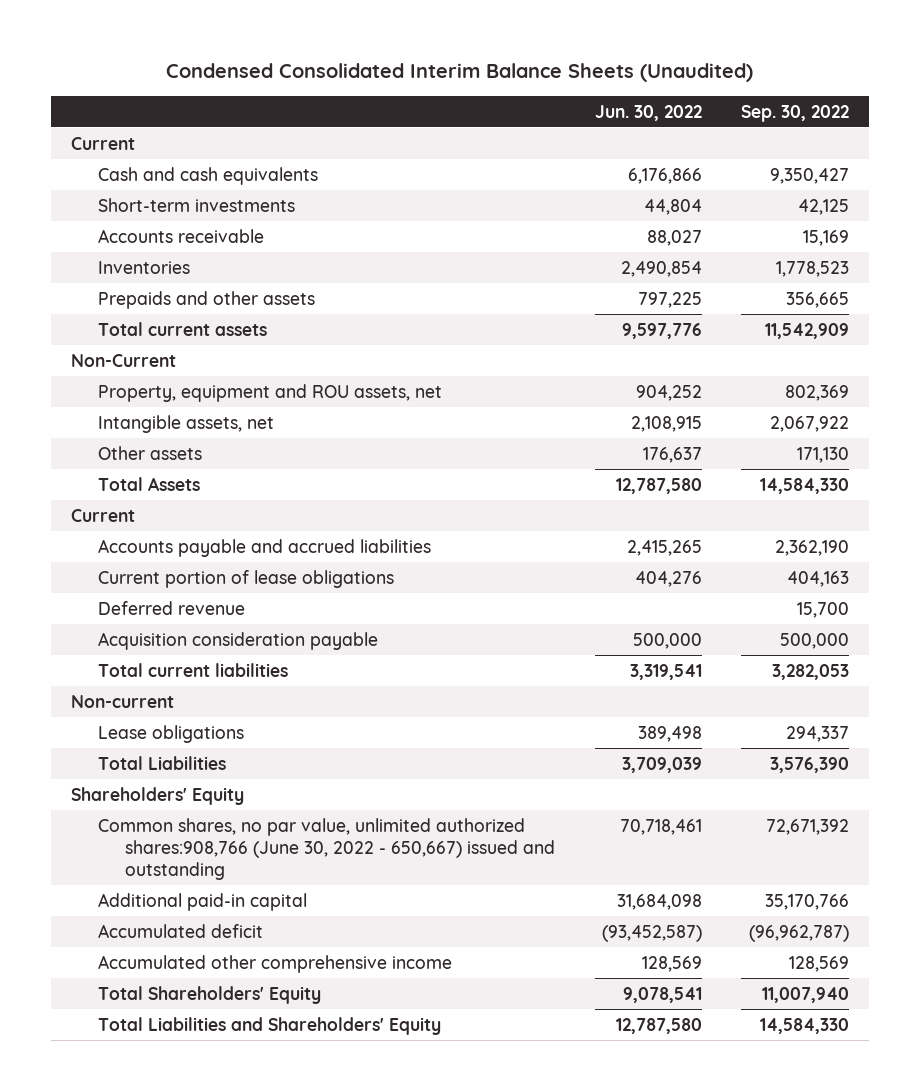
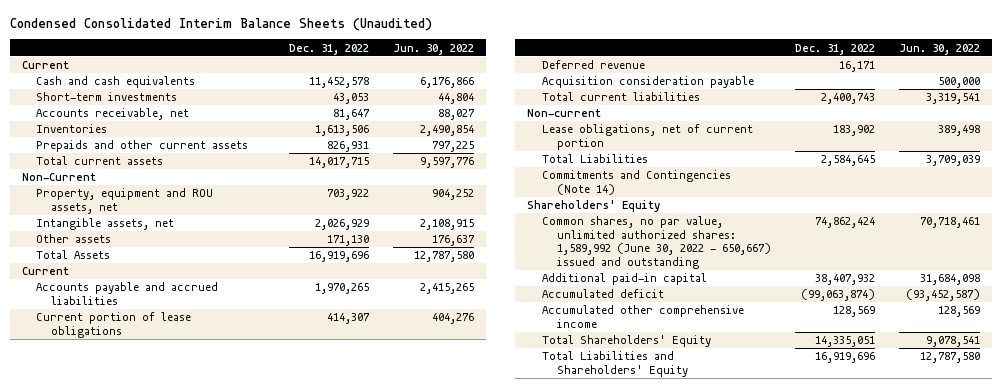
[740,104,849,122] Sep. 30, 2022 -> none
none -> [289,43,370,55] Dec. 31, 2022
[98,228,265,243] Accounts receivable -> [36,108,190,121] Accounts receivable, net
[98,290,316,309] Prepaids and other assets -> [36,140,249,153] Prepaids and other current assets
[98,724,245,743] Lease obligations -> [541,124,753,150] Lease obligations, net of current portion
none -> [541,170,731,195] Commitments and Contingencies (Note 14)
[98,817,556,880] Common shares, no par value, unlimited authorized shares:908,766 (June 30, 2022 - 650,667) issued and outstanding -> [541,216,771,269] Common shares, no par value, unlimited authorized shares: 1,589,992 (June 30, 2022 - 650,667) issued and outstanding

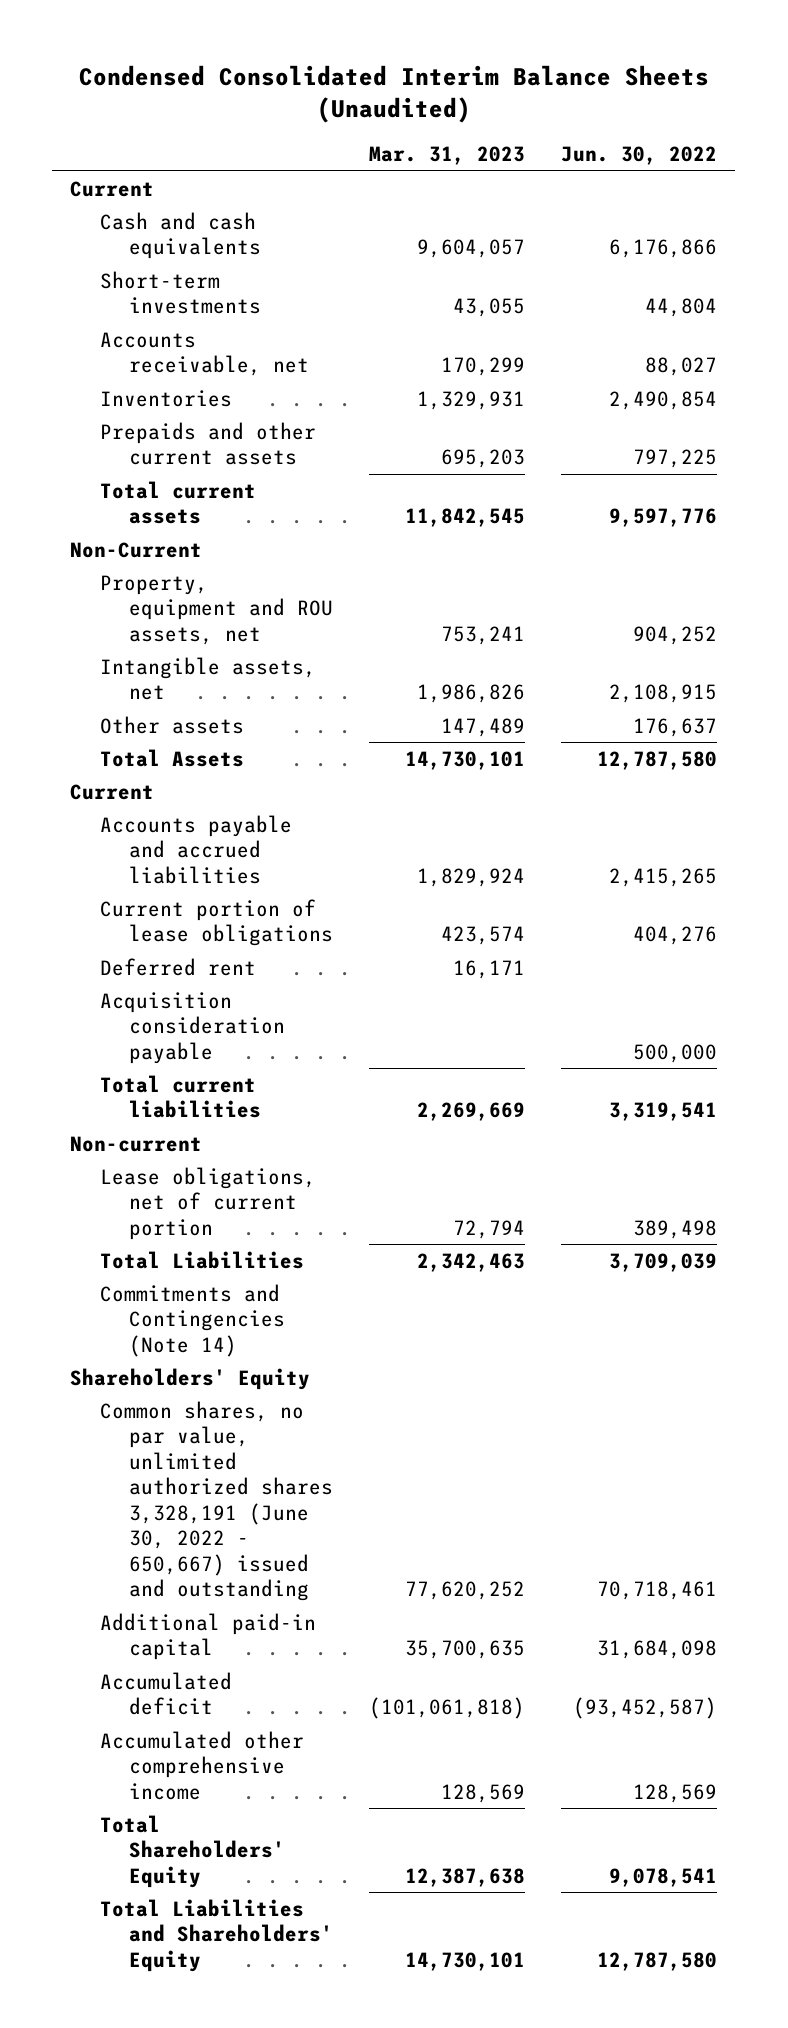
[289,43,370,55] Dec. 31, 2022 -> none
none -> [369,146,526,166] Mar. 31, 2023
[541,60,645,70] Deferred revenue -> [99,957,256,976] Deferred rent
[541,216,771,269] Common shares, no par value, unlimited authorized shares: 1,589,992 (June 30, 2022 - 650,667) issued and outstanding -> [99,1400,334,1602] Common shares, no par value, unlimited authorized shares 3,328,191 (June 30, 2022 - 650,667) issued and outstanding

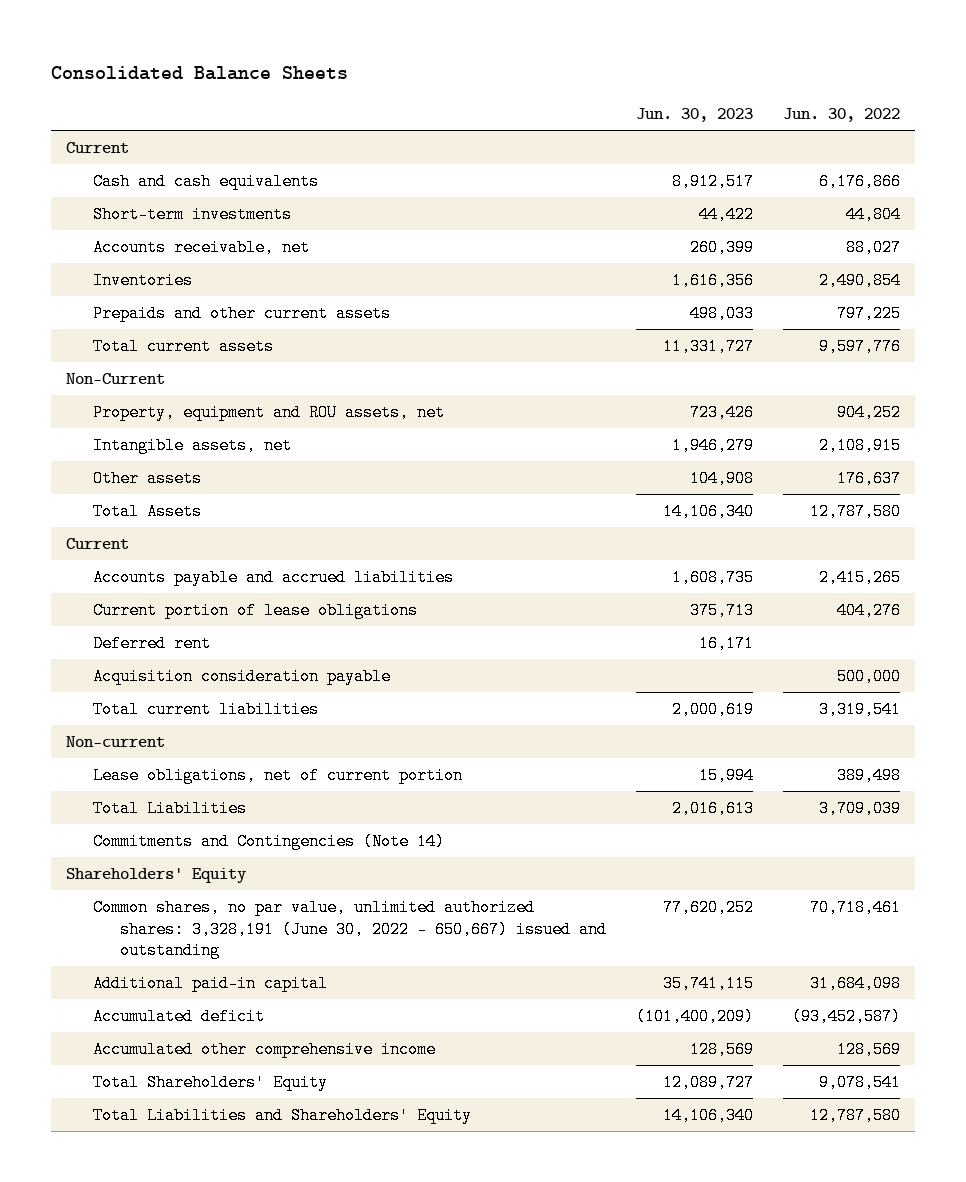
[78,64,709,123] Condensed Consolidated Interim Balance Sheets (Unaudited) -> [50,65,348,80] Consolidated Balance Sheets
[369,146,526,166] Mar. 31, 2023 -> none
none -> [635,107,753,122] Jun. 30, 2023
[99,1400,334,1602] Common shares, no par value, unlimited authorized shares 3,328,191 (June 30, 2022 - 650,667) issued and outstanding -> [93,899,608,960] Common shares, no par value, unlimited authorized shares: 3,328,191 (June 30, 2022 - 650,667) issued and outstanding

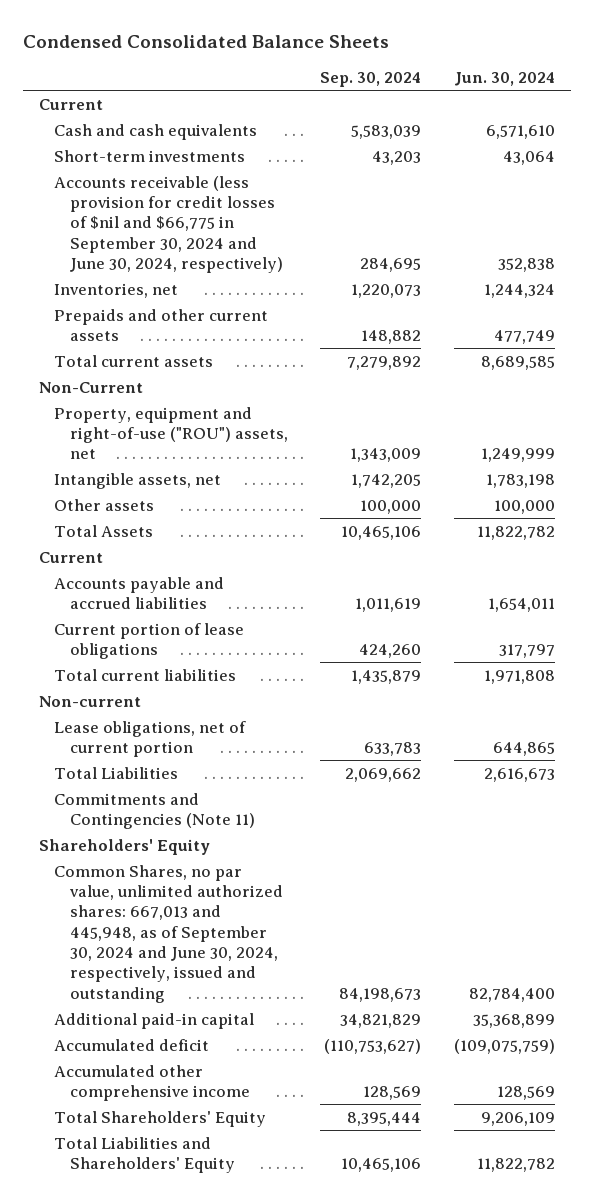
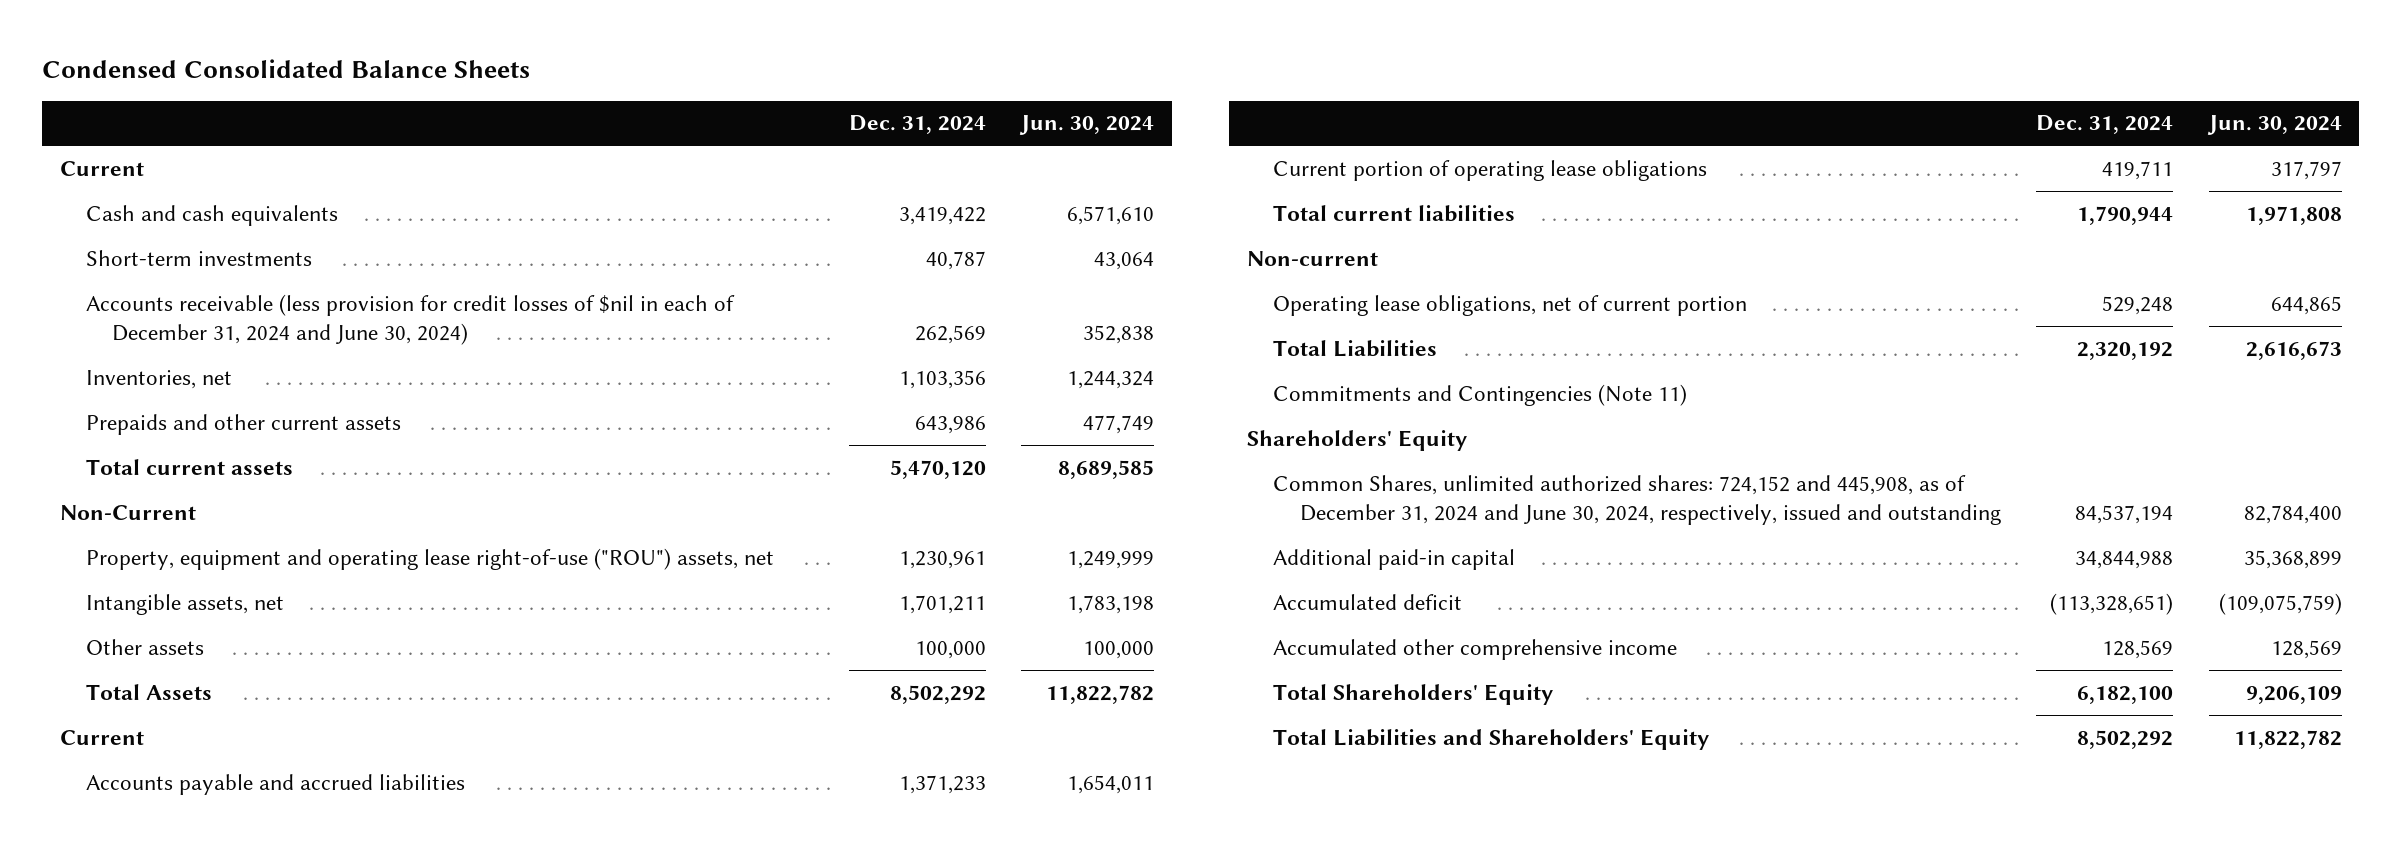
[320,72,422,88] Sep. 30, 2024 -> none
none -> [848,115,986,135] Dec. 31, 2024
[54,175,283,273] Accounts receivable (less provision for credit losses of $nil and $66,775 in September 30, 2024 and June 30, 2024, respectively) -> [86,293,736,346] Accounts receivable (less provision for credit losses of $nil in each of December 31, 2024 and June 30, 2024)
[54,406,288,460] Property, equipment and right-of-use ("ROU") assets, net -> [86,547,775,570] Property, equipment and operating lease right-of-use ("ROU") assets, net
[54,622,245,659] Current portion of lease obligations -> [1273,159,1708,181] Current portion of operating lease obligations
[54,720,247,757] Lease obligations, net of current portion -> [1273,294,1748,316] Operating lease obligations, net of current portion
[54,864,283,1003] Common Shares, no par value, unlimited authorized shares: 667,013 and 445,948, as of September 30, 2024 and June 30, 2024, respectively, issued and outstanding -> [1273,474,2001,526] Common Shares, unlimited authorized shares: 724,152 and 445,908, as of December 31, 2024 and June 30, 2024, respectively, issued and outstanding

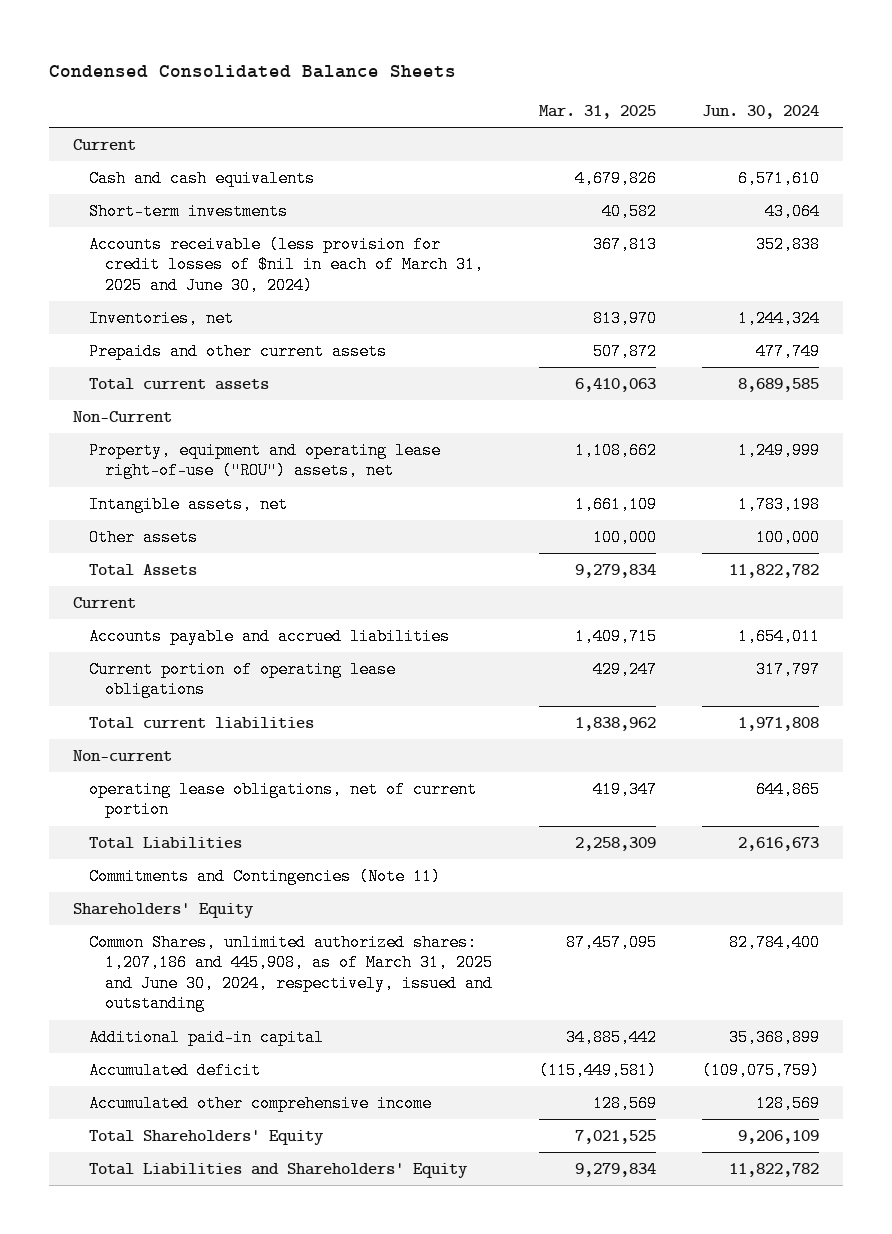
[848,115,986,135] Dec. 31, 2024 -> none
none -> [538,104,656,119] Mar. 31, 2025
[86,293,736,346] Accounts receivable (less provision for credit losses of $nil in each of December 31, 2024 and June 30, 2024) -> [88,235,484,294] Accounts receivable (less provision for credit losses of $nil in each of March 31, 2025 and June 30, 2024)
[1273,294,1748,316] Operating lease obligations, net of current portion -> [88,780,477,819] operating lease obligations, net of current portion
[1273,474,2001,526] Common Shares, unlimited authorized shares: 724,152 and 445,908, as of December 31, 2024 and June 30, 2024, respectively, issued and outstanding -> [88,933,493,1013] Common Shares, unlimited authorized shares: 1,207,186 and 445,908, as of March 31, 2025 and June 30, 2024, respectively, issued and outstanding

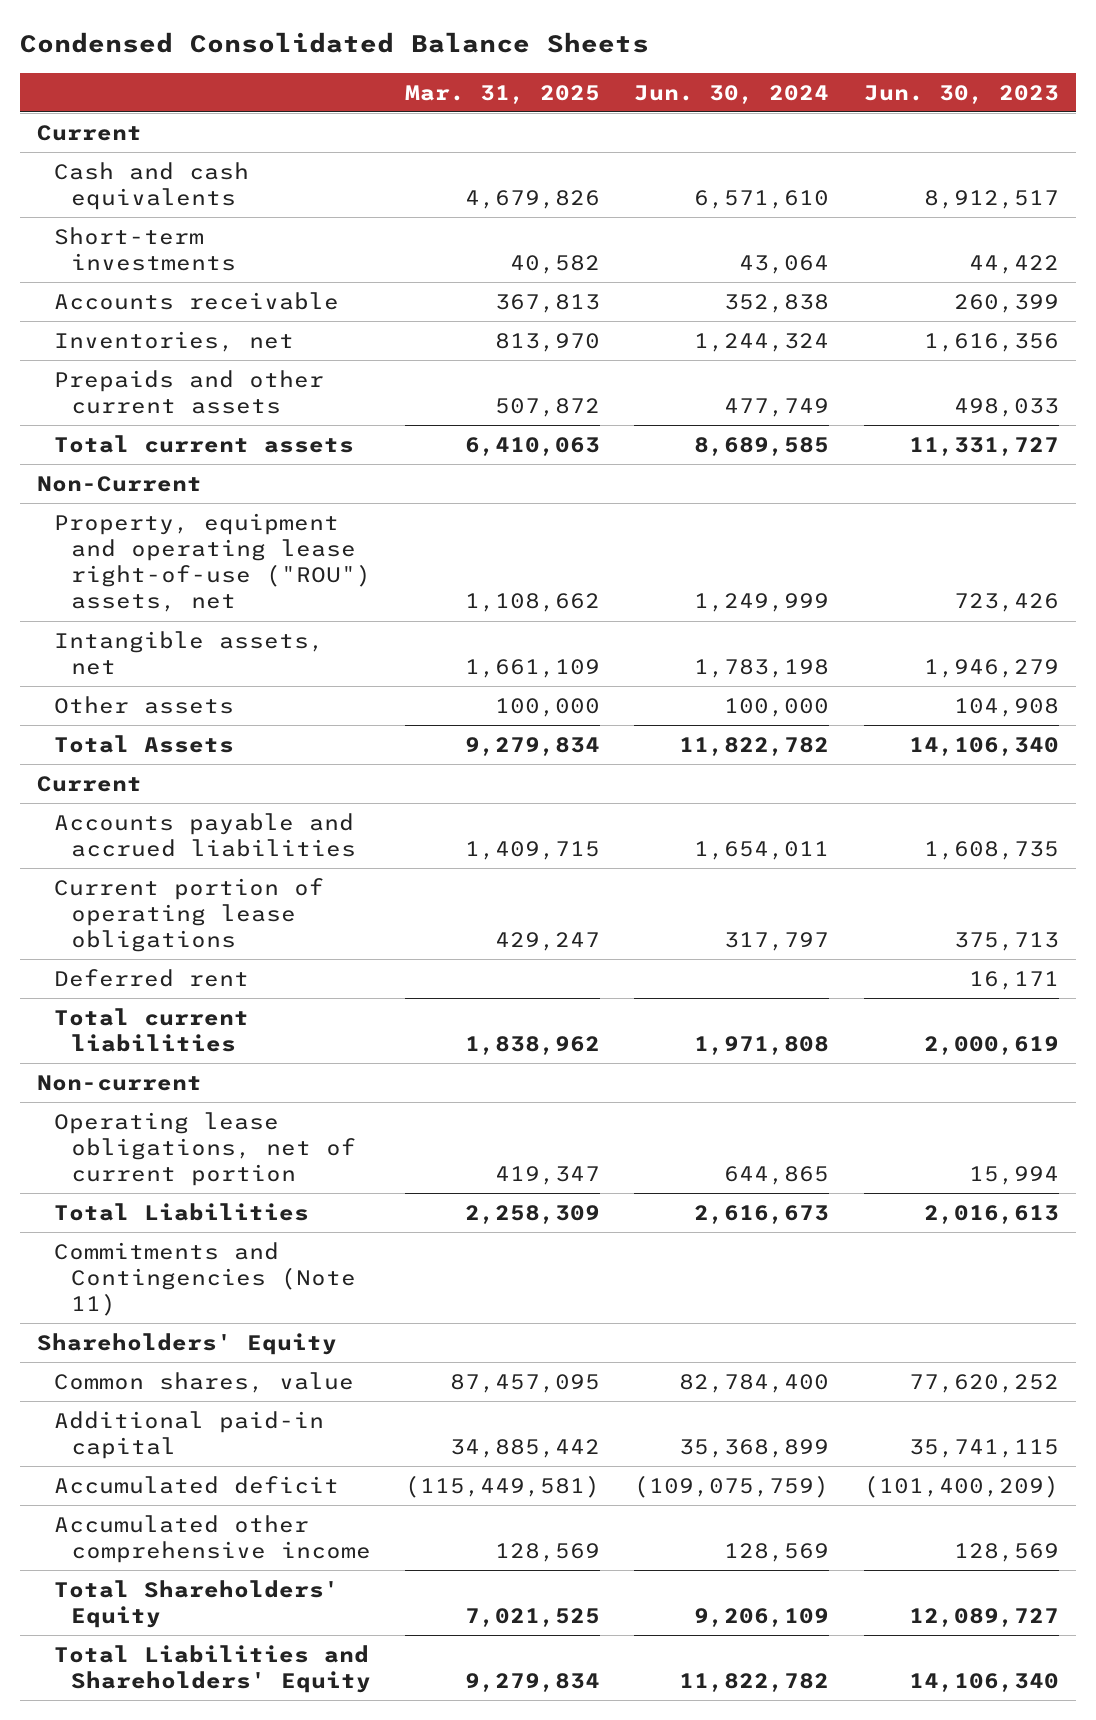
none -> [863,84,1059,104] Jun. 30, 2023
[88,235,484,294] Accounts receivable (less provision for credit losses of $nil in each of March 31, 2025 and June 30, 2024) -> [53,291,339,310] Accounts receivable
none -> [53,968,249,987] Deferred rent
[88,780,477,819] operating lease obligations, net of current portion -> [53,1111,356,1187] Operating lease obligations, net of current portion
[88,933,493,1013] Common Shares, unlimited authorized shares: 1,207,186 and 445,908, as of March 31, 2025 and June 30, 2024, respectively, issued and outstanding -> [53,1371,354,1393] Common shares, value

